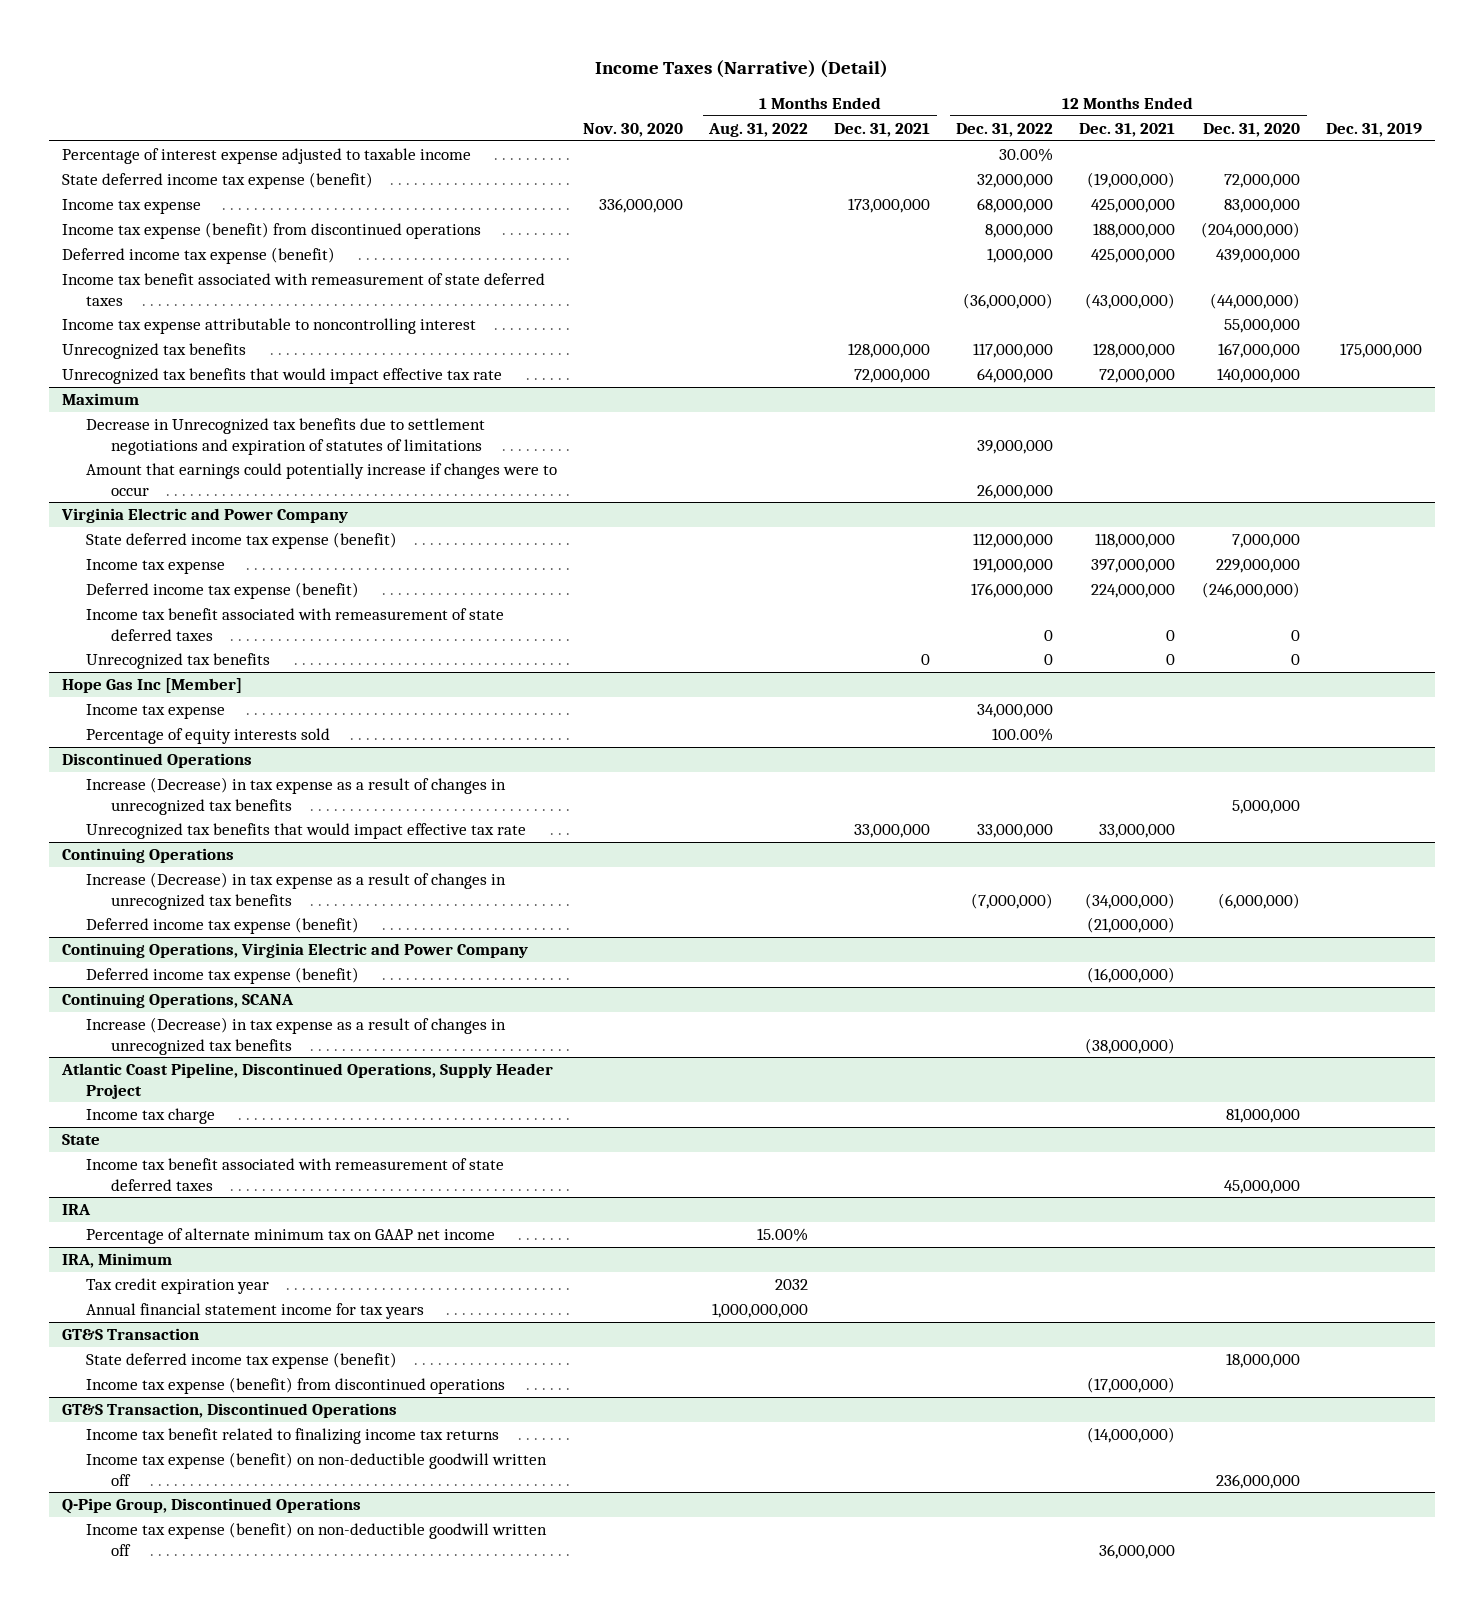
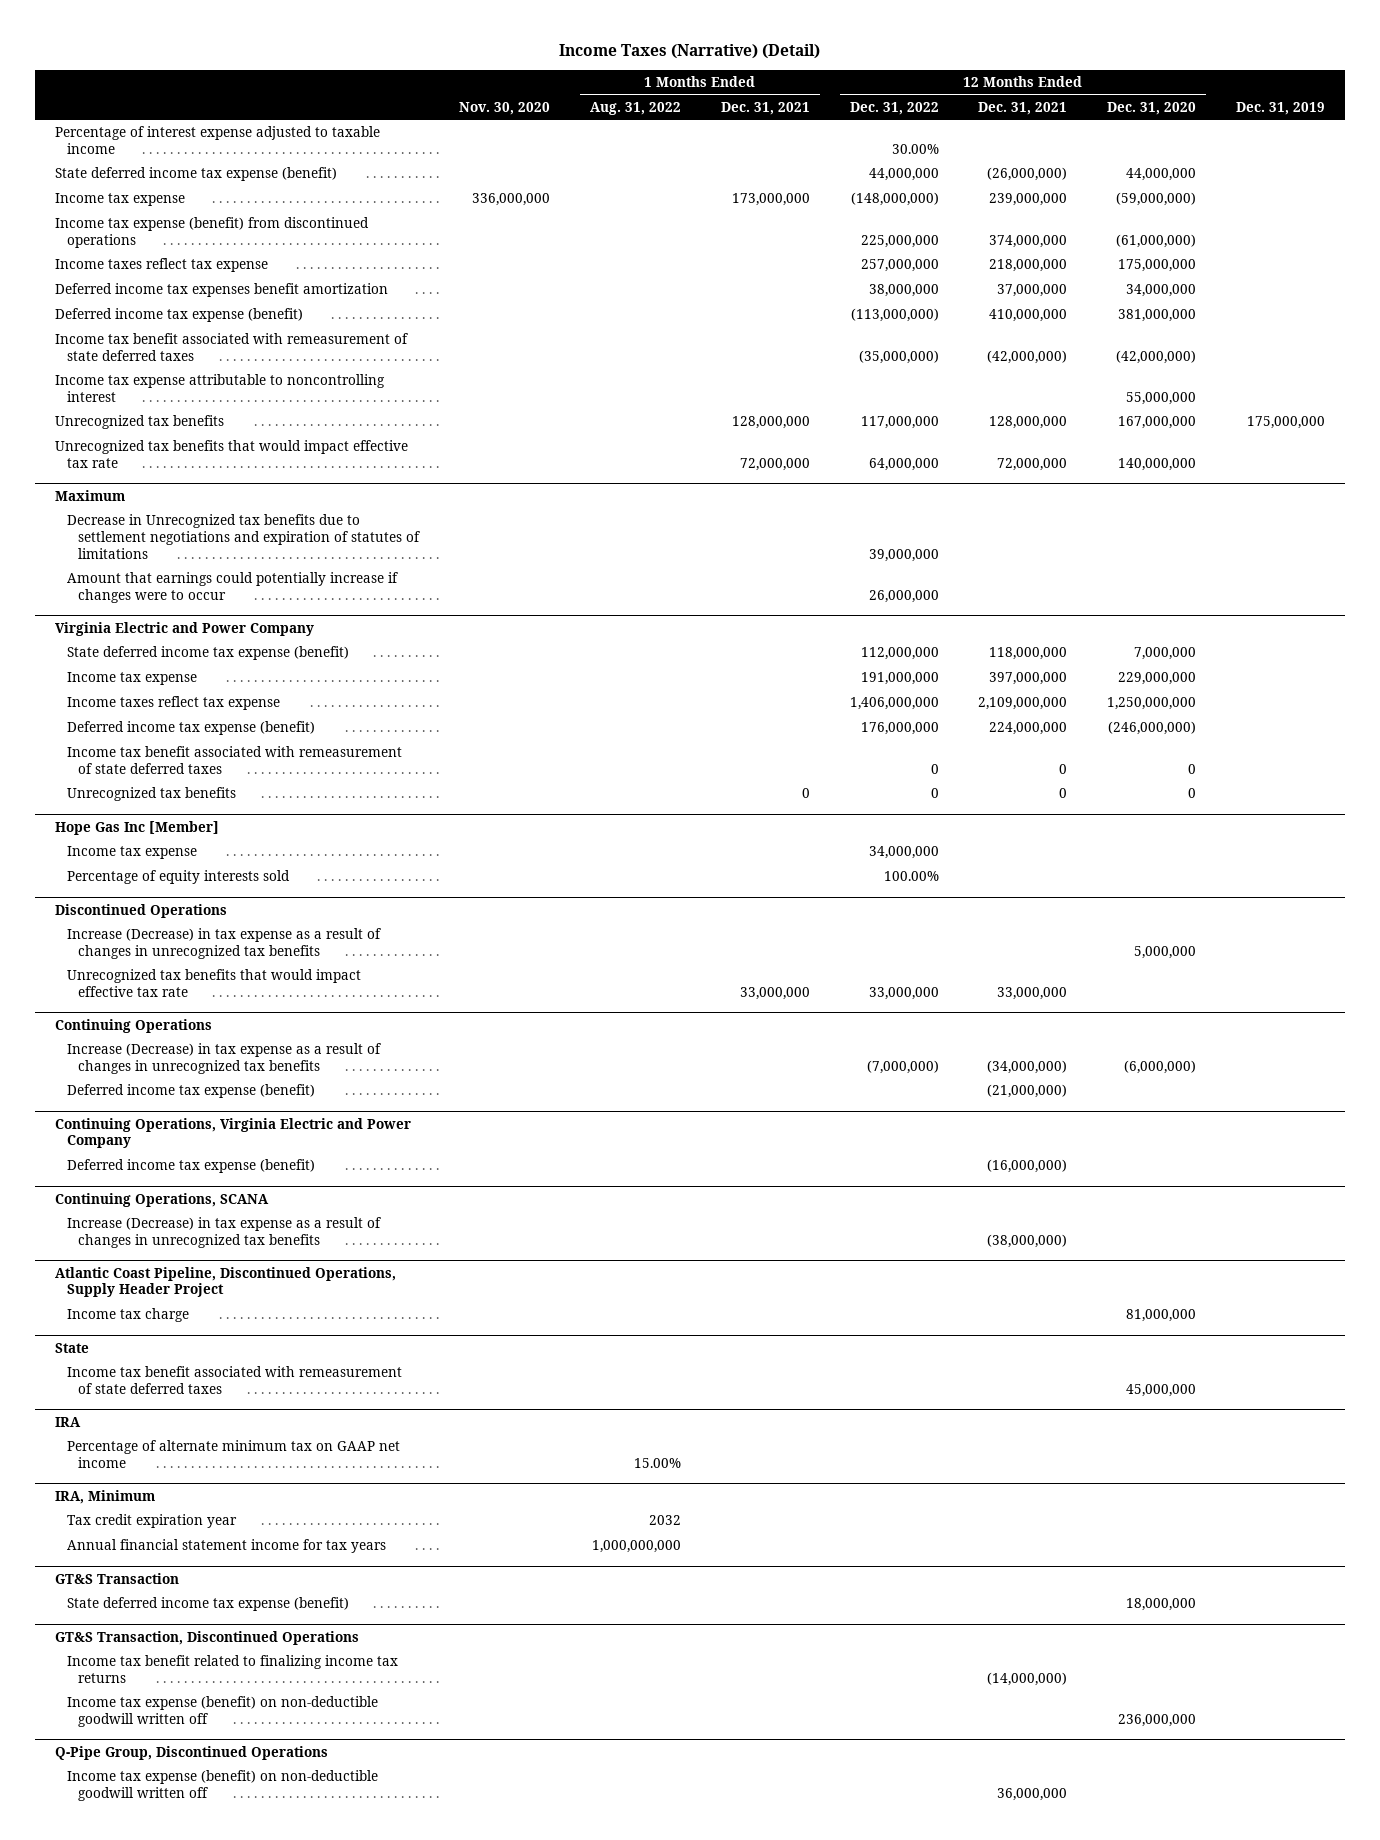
[977,174,1054,189] 32,000,000 -> [868,168,939,182] 44,000,000
[1087,172,1176,189] (19,000,000) -> [987,167,1068,182] (26,000,000)
[1224,174,1301,189] 72,000,000 -> [1126,168,1197,182] 44,000,000
[977,198,1054,214] 68,000,000 -> [850,192,939,207] (148,000,000)
[1091,199,1176,214] 425,000,000 -> [989,193,1068,207] 239,000,000
[1224,199,1301,214] 83,000,000 -> [1116,192,1197,207] (59,000,000)
[985,224,1054,239] 8,000,000 -> [860,234,939,248] 225,000,000
[1093,223,1176,239] 188,000,000 -> [989,234,1068,248] 374,000,000
[1201,222,1301,239] (204,000,000) -> [1116,233,1197,248] (61,000,000)
none -> [54,258,268,273] Income taxes reflect tax expense
none -> [54,283,388,298] Deferred income tax expenses benefit amortization
[987,248,1054,264] 1,000,000 -> [850,308,939,323] (113,000,000)
[1091,249,1176,264] 425,000,000 -> [989,309,1068,323] 410,000,000
[1216,249,1301,264] 439,000,000 -> [1118,309,1197,323] 381,000,000
[963,292,1054,309] (36,000,000) -> [858,349,939,364] (35,000,000)
[1085,292,1176,309] (43,000,000) -> [987,349,1068,364] (42,000,000)
[1210,292,1301,309] (44,000,000) -> [1116,349,1197,364] (42,000,000)
none -> [66,696,280,711] Income taxes reflect tax expense
[86,1377,506,1395] Income tax expense (benefit) from discontinued operations -> none

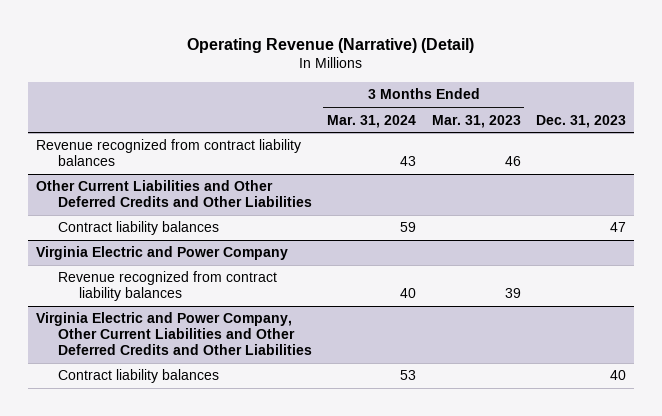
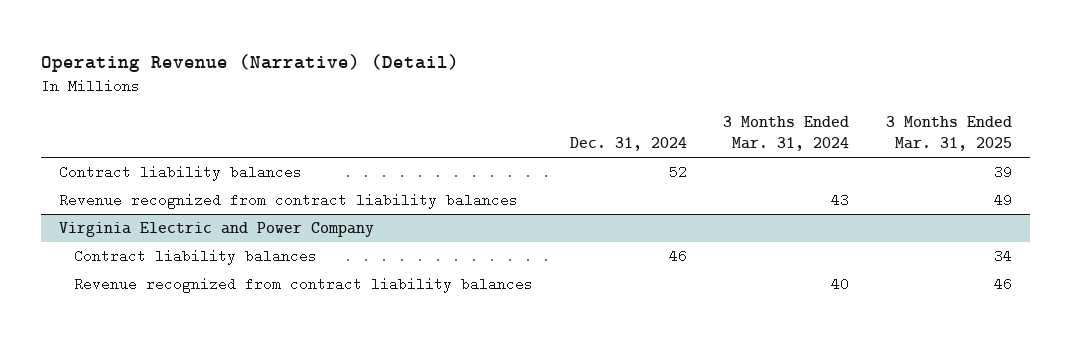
[431,114,521,128] Mar. 31, 2023 -> none
[536,114,627,128] Dec. 31, 2023 -> none
none -> [569,137,687,152] Dec. 31, 2024
none -> [885,115,1012,152] 3 Months Ended Mar. 31, 2025
none -> [59,165,303,182] Contract liability balances
[35,180,312,208] Other Current Liabilities and Other Deferred Credits and Other Liabilities -> none
[57,221,219,236] Contract liability balances -> none
none -> [74,249,318,266] Contract liability balances
[35,312,312,356] Virginia Electric and Power Company, Other Current Liabilities and Other Deferred Credits and Other Liabilities -> none
[57,369,219,384] Contract liability balances -> none

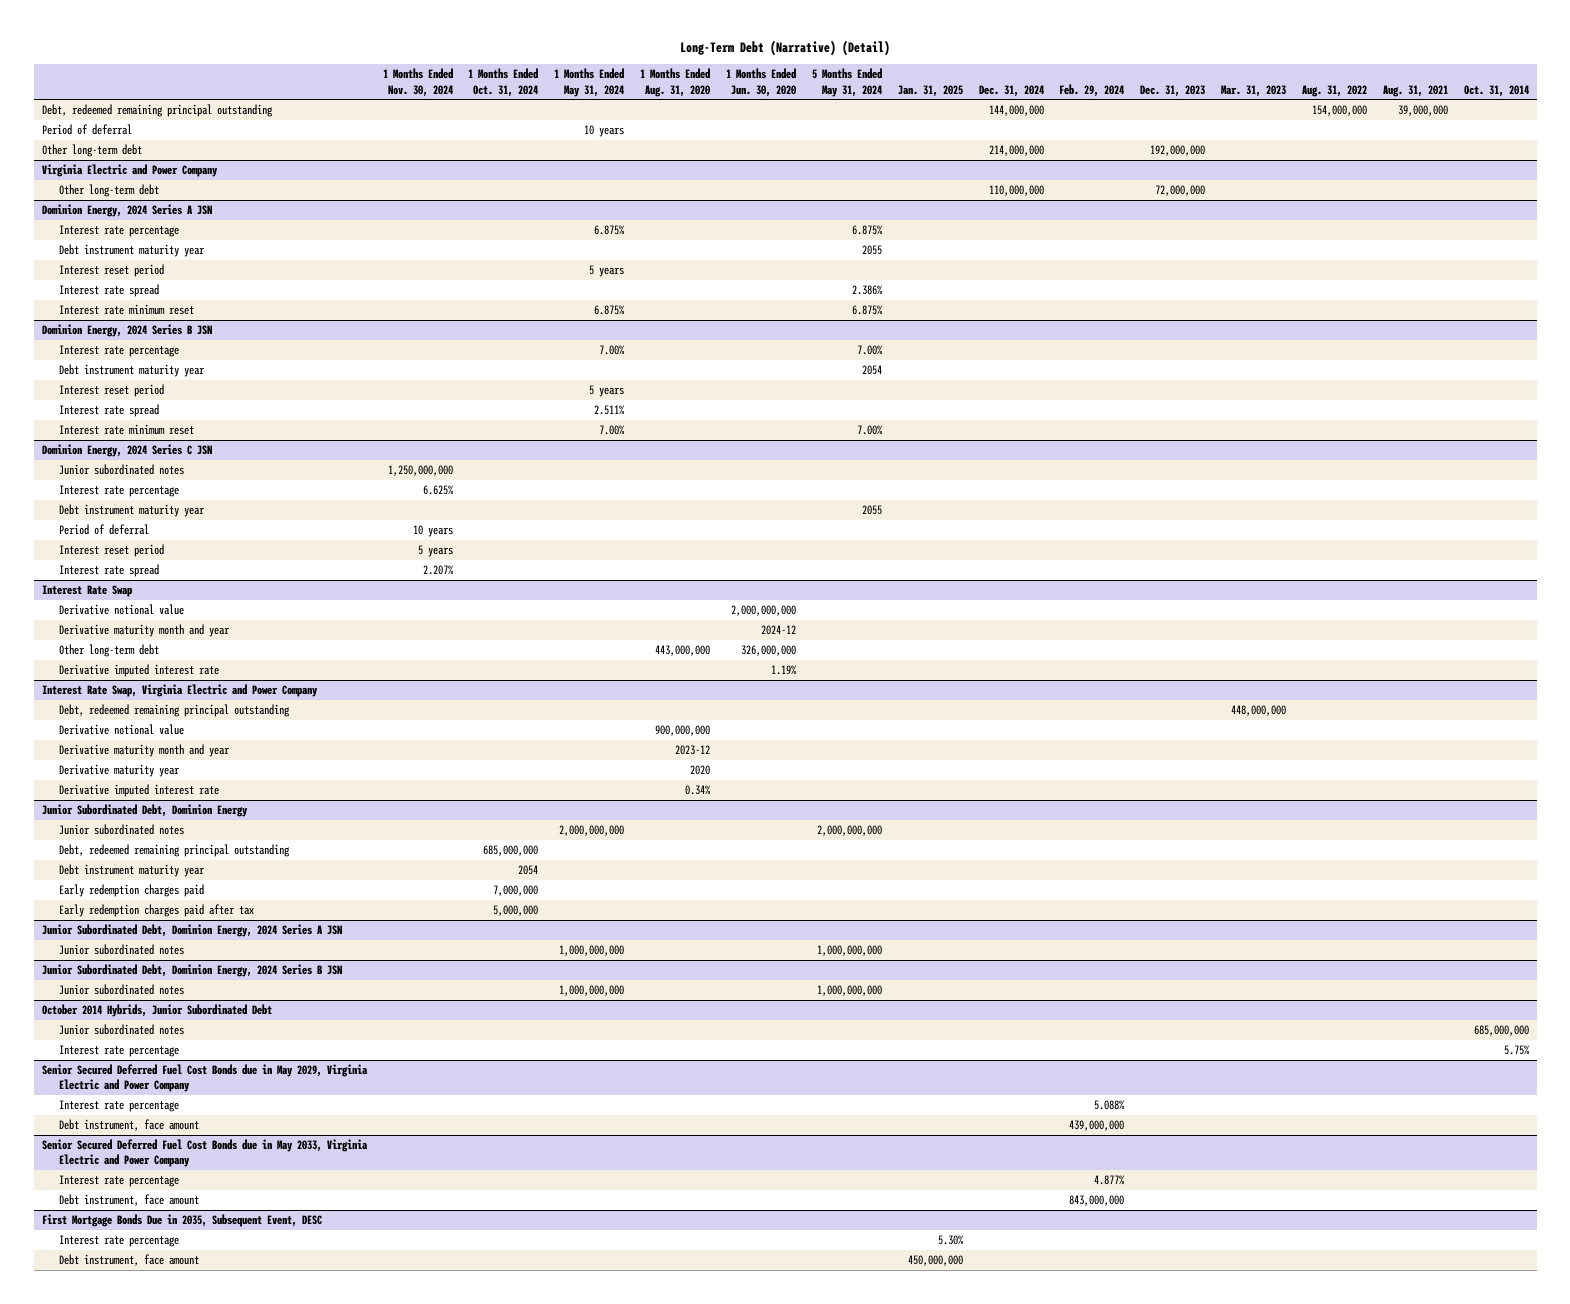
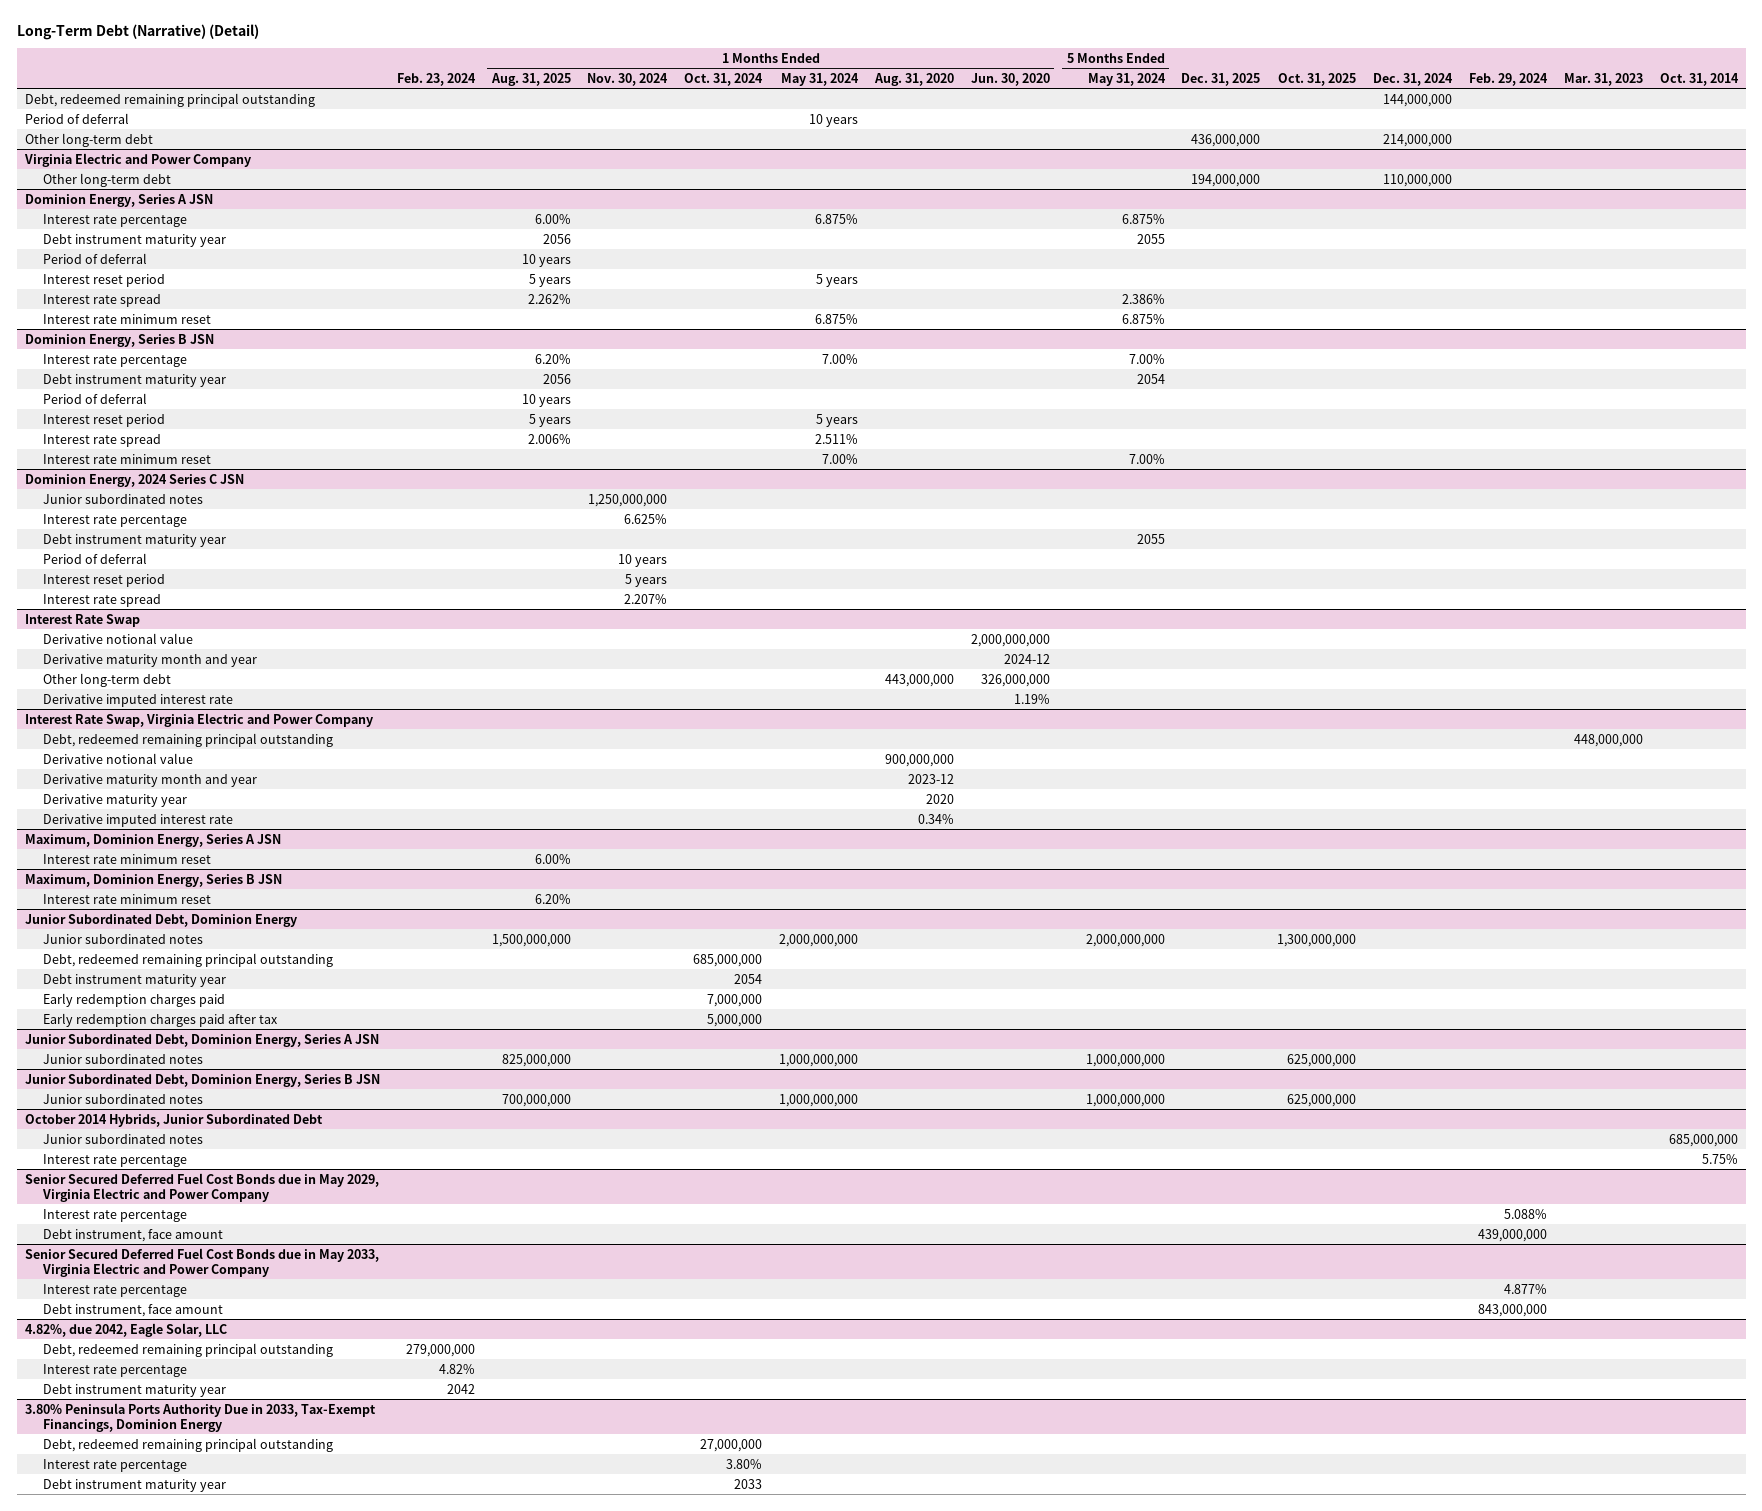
[897,84,963,97] Jan. 31, 2025 -> none
[1140,84,1206,97] Dec. 31, 2023 -> none
[1301,84,1367,97] Aug. 31, 2022 -> none
[1382,84,1448,97] Aug. 31, 2021 -> none
none -> [396,72,476,86] Feb. 23, 2024
none -> [490,72,571,86] Aug. 31, 2025
none -> [1181,72,1261,86] Dec. 31, 2025
none -> [1278,72,1357,86] Oct. 31, 2025
[41,204,212,218] Dominion Energy, 2024 Series A JSN -> [24,193,213,207] Dominion Energy, Series A JSN
none -> [42,252,147,264] Period of deferral
[41,324,212,338] Dominion Energy, 2024 Series B JSN -> [24,333,214,347] Dominion Energy, Series B JSN
none -> [42,392,147,404] Period of deferral
none -> [24,833,281,847] Maximum, Dominion Energy, Series A JSN
none -> [42,853,211,864] Interest rate minimum reset
none -> [24,873,282,887] Maximum, Dominion Energy, Series B JSN
none -> [42,893,211,904] Interest rate minimum reset
[41,924,342,938] Junior Subordinated Debt, Dominion Energy, 2024 Series A JSN -> [24,1033,379,1047] Junior Subordinated Debt, Dominion Energy, Series A JSN
[41,964,342,978] Junior Subordinated Debt, Dominion Energy, 2024 Series B JSN -> [24,1073,380,1087] Junior Subordinated Debt, Dominion Energy, Series B JSN
[41,1214,322,1228] First Mortgage Bonds Due in 2035, Subsequent Event, DESC -> none
[58,1235,179,1248] Interest rate percentage -> none
[58,1254,199,1267] Debt instrument, face amount -> none
none -> [24,1322,227,1337] 4.82%, due 2042, Eagle Solar, LLC
none -> [42,1342,333,1357] Debt, redeemed remaining principal outstanding
none -> [42,1363,187,1377] Interest rate percentage
none -> [42,1383,226,1397] Debt instrument maturity year
none -> [24,1402,376,1432] 3.80% Peninsula Ports Authority Due in 2033, Tax-Exempt Financings, Dominion Energy
none -> [42,1437,333,1452] Debt, redeemed remaining principal outstanding
none -> [42,1458,187,1472] Interest rate percentage
none -> [42,1478,226,1492] Debt instrument maturity year

